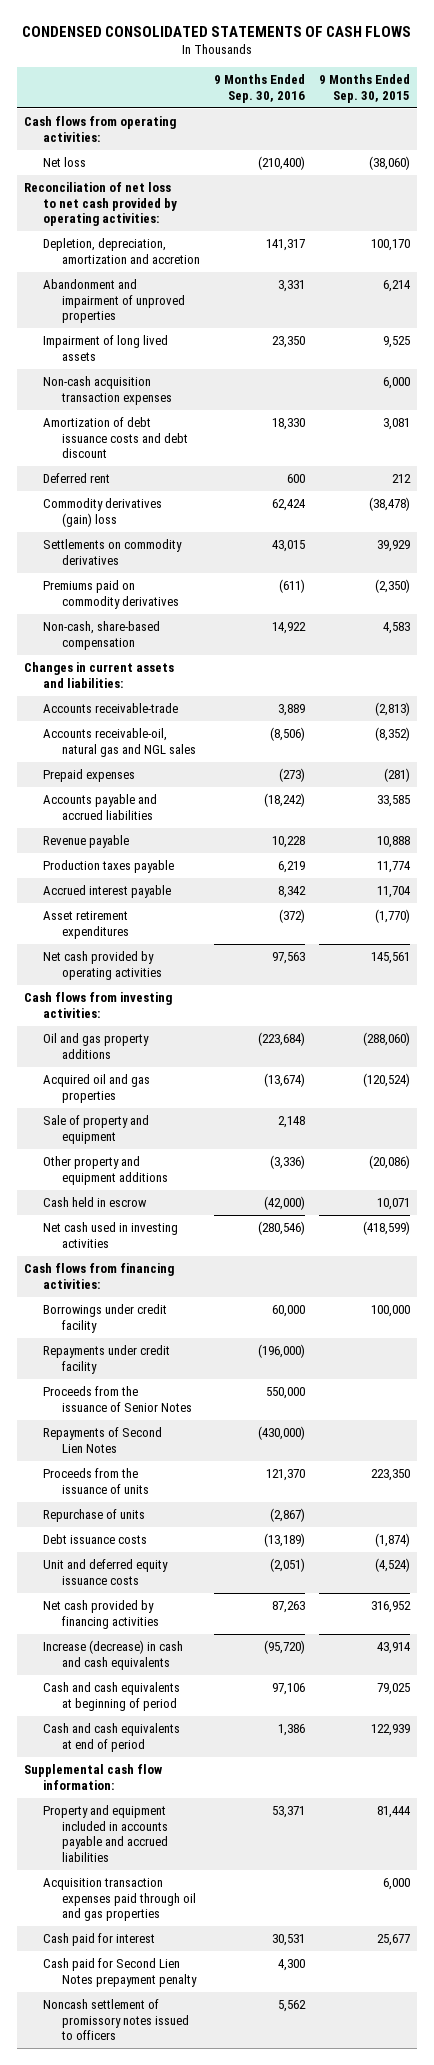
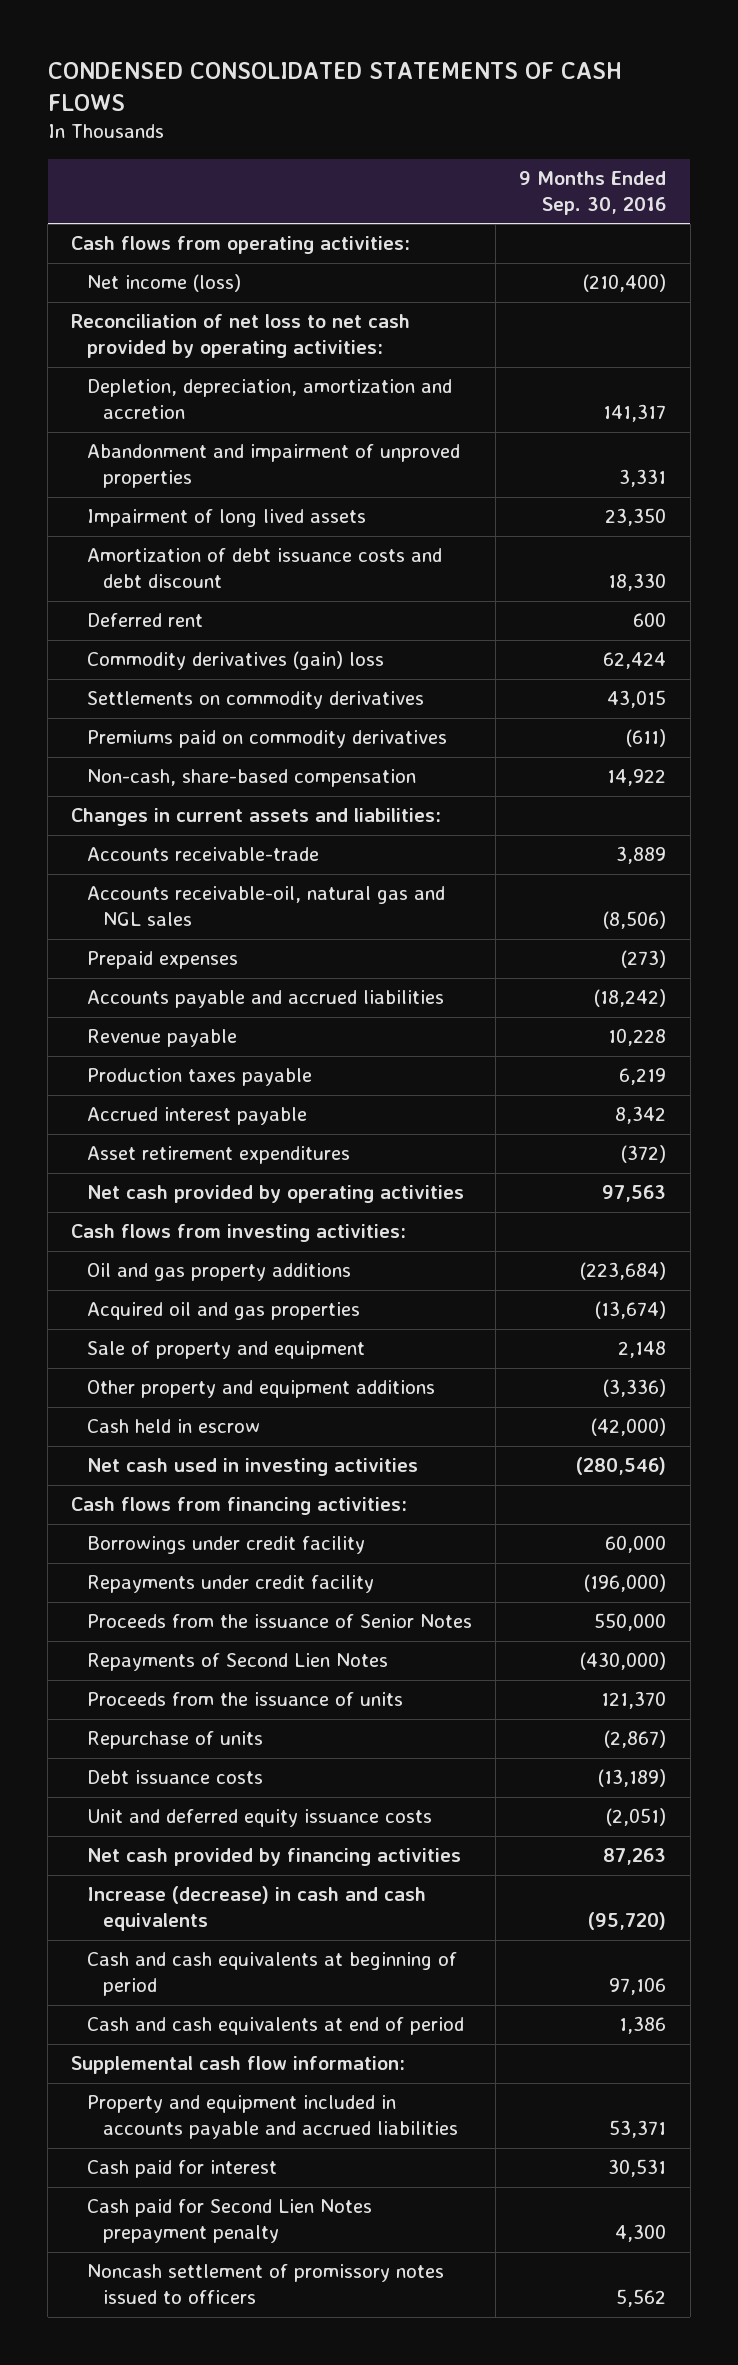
[319,74,411,103] 9 Months Ended Sep. 30, 2015 -> none
[42,157,86,168] Net loss -> [87,274,242,293] Net income (loss)
[42,376,173,405] Non-cash acquisition transaction expenses -> none
[42,1878,197,1922] Acquisition transaction expenses paid through oil and gas properties -> none

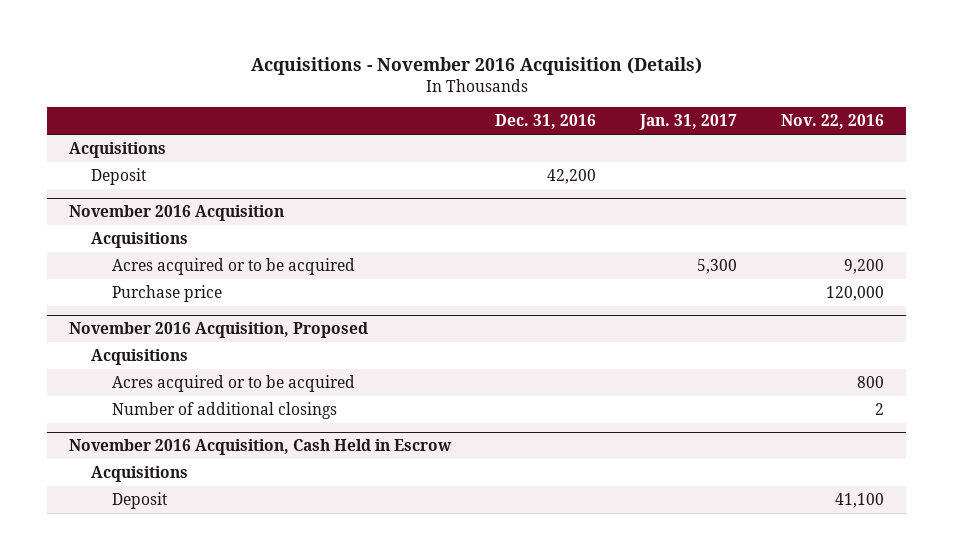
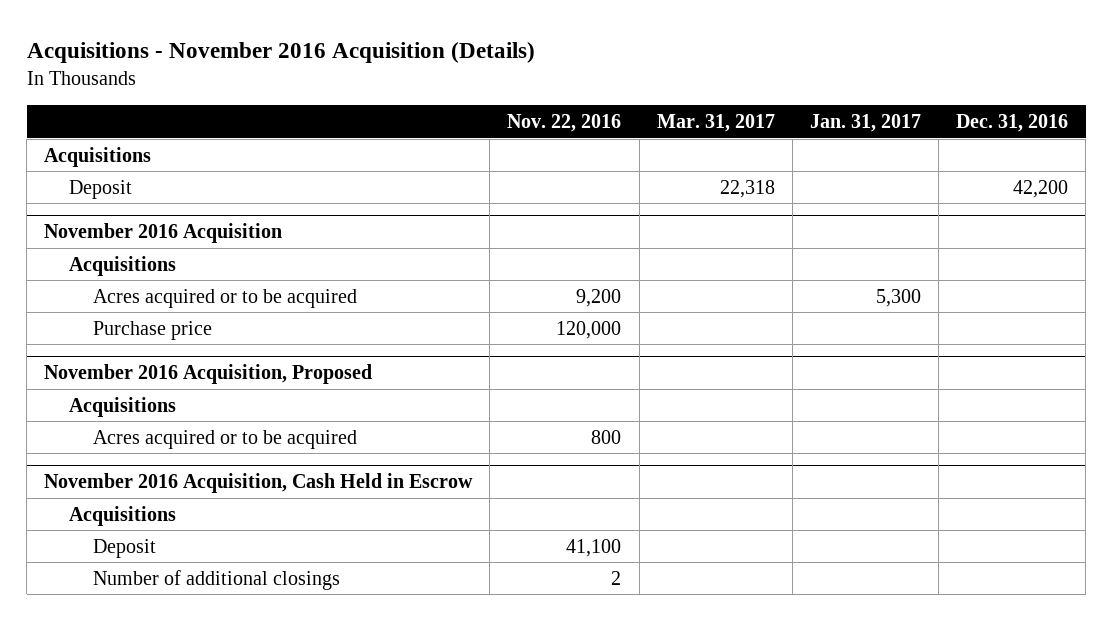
none -> [656,114,775,133] Mar. 31, 2017
[111,401,337,419] Number of additional closings -> none
none -> [93,569,341,590] Number of additional closings

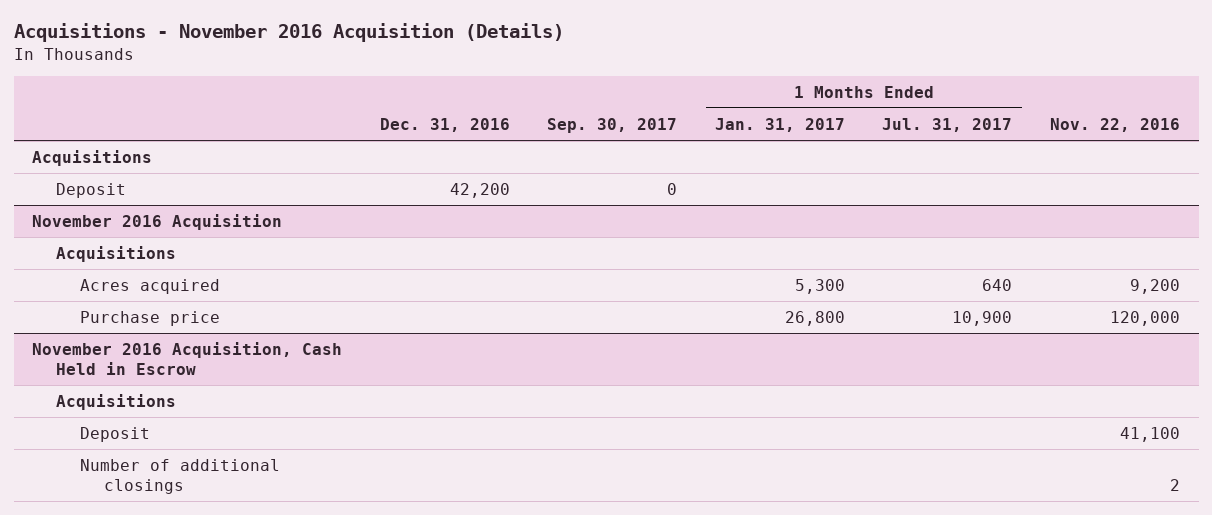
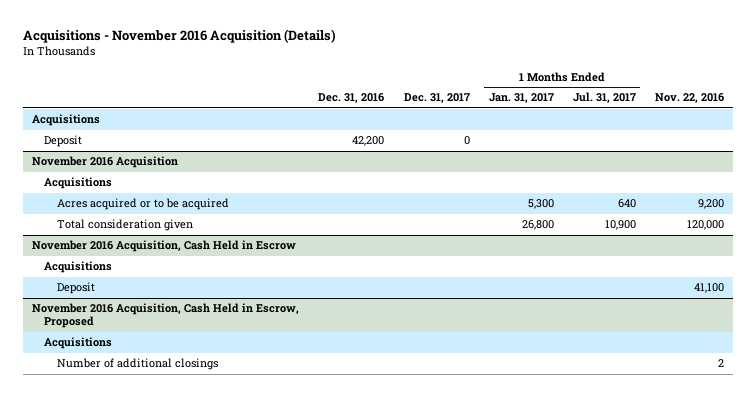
[547,117,678,133] Sep. 30, 2017 -> none
none -> [403,93,470,104] Dec. 31, 2017
[80,278,221,294] Acres acquired -> [56,198,229,211] Acres acquired or to be acquired
[80,310,221,326] Purchase price -> [56,219,193,232] Total consideration given
none -> [32,303,300,329] November 2016 Acquisition, Cash Held in Escrow, Proposed
none -> [44,337,113,350] Acquisitions

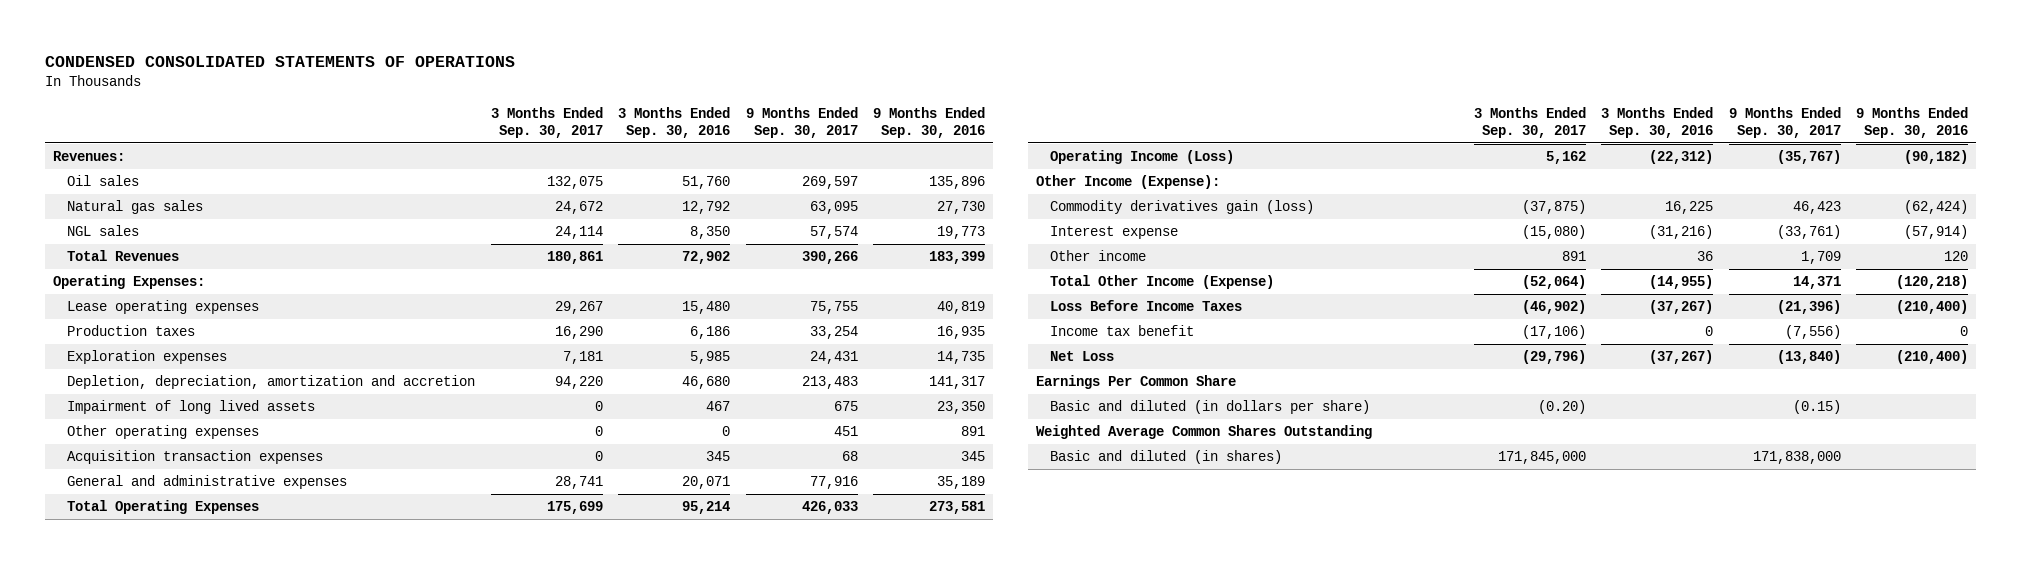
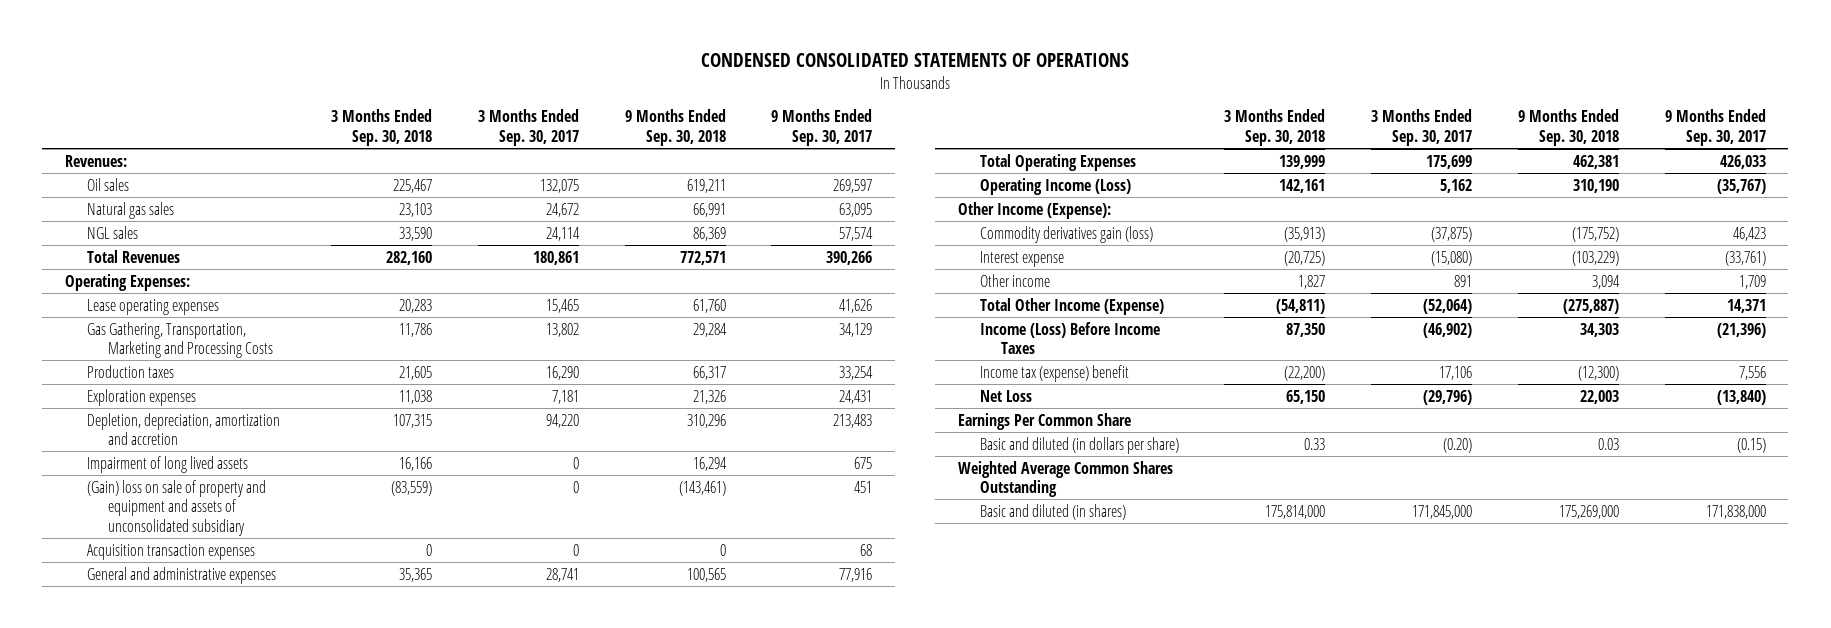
[618,106,731,138] 3 Months Ended Sep. 30, 2016 -> none
[872,106,985,138] 9 Months Ended Sep. 30, 2016 -> none
none -> [331,109,433,146] 3 Months Ended Sep. 30, 2018
none -> [624,109,726,146] 9 Months Ended Sep. 30, 2018
[554,301,603,315] 29,267 -> [546,298,580,313] 15,465
[809,301,858,315] 75,755 -> [839,298,873,313] 41,626
none -> [86,321,274,359] Gas Gathering, Transportation, Marketing and Processing Costs
[67,425,260,440] Other operating expenses -> [86,479,266,536] (Gain) loss on sale of property and equipment and assets of unconsolidated subsidiary
[1050,300,1243,312] Loss Before Income Taxes -> [979,321,1160,355] Income (Loss) Before Income Taxes
[1050,325,1195,337] Income tax benefit -> [979,364,1129,382] Income tax (expense) benefit
[1521,325,1586,340] (17,106) -> [1439,365,1473,380] 17,106
[1784,325,1841,340] (7,556) -> [1738,365,1766,380] 7,556

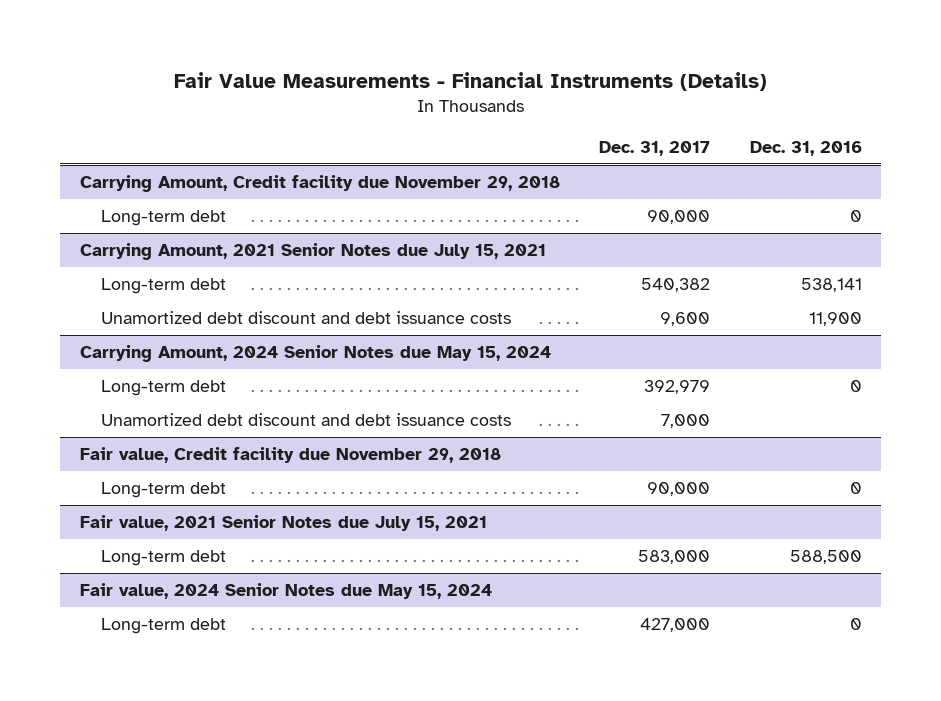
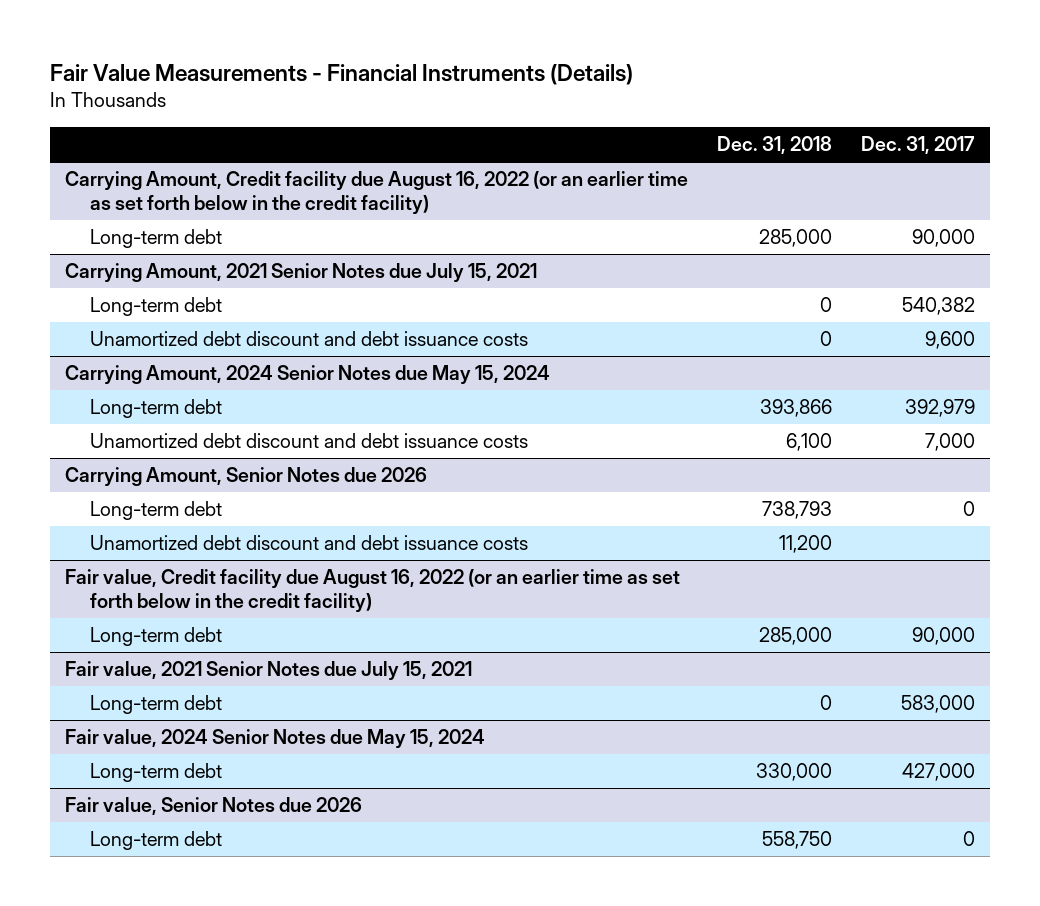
[749,140,862,156] Dec. 31, 2016 -> none
none -> [717,136,833,155] Dec. 31, 2018
[79,175,560,193] Carrying Amount, Credit facility due November 29, 2018 -> none
none -> [64,171,688,214] Carrying Amount, Credit facility due August 16, 2022 (or an earlier time as set forth below in the credit facility)
[79,447,501,464] Fair value, Credit facility due November 29, 2018 -> none
none -> [64,467,427,487] Carrying Amount, Senior Notes due 2026
none -> [89,501,222,521] Long-term debt
none -> [89,535,528,551] Unamortized debt discount and debt issuance costs
none -> [64,569,680,612] Fair value, Credit facility due August 16, 2022 (or an earlier time as set forth below in the credit facility)
none -> [64,797,362,816] Fair value, Senior Notes due 2026
none -> [89,831,222,851] Long-term debt

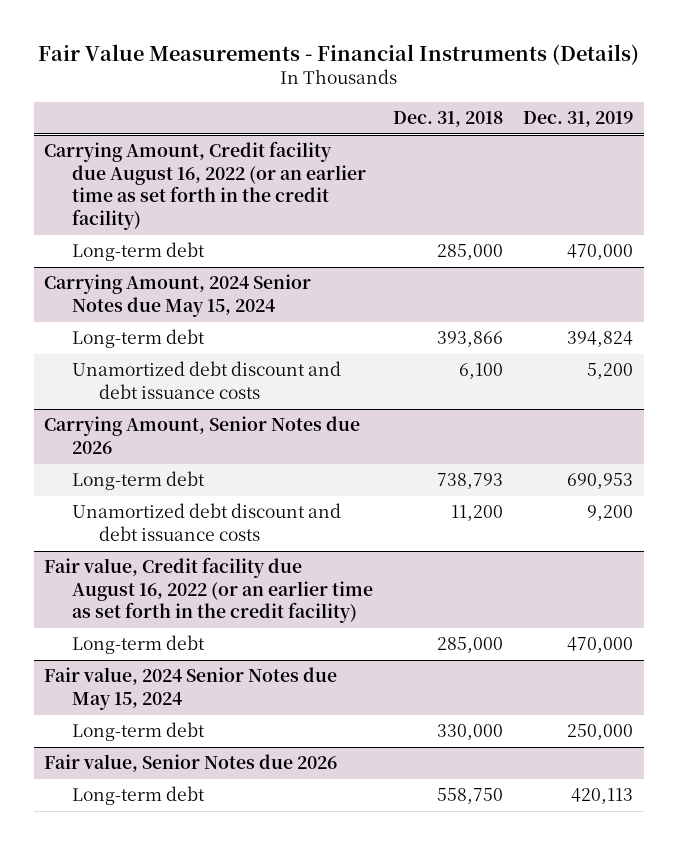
[861,136,976,155] Dec. 31, 2017 -> none
none -> [523,111,634,128] Dec. 31, 2019
[64,171,688,214] Carrying Amount, Credit facility due August 16, 2022 (or an earlier time as set forth below in the credit facility) -> [44,141,366,230] Carrying Amount, Credit facility due August 16, 2022 (or an earlier time as set forth in the credit facility)
[64,263,537,283] Carrying Amount, 2021 Senior Notes due July 15, 2021 -> none
[89,297,222,317] Long-term debt -> none
[89,331,528,347] Unamortized debt discount and debt issuance costs -> none
[64,569,680,612] Fair value, Credit facility due August 16, 2022 (or an earlier time as set forth below in the credit facility) -> [44,557,373,624] Fair value, Credit facility due August 16, 2022 (or an earlier time as set forth in the credit facility)
[64,661,472,681] Fair value, 2021 Senior Notes due July 15, 2021 -> none
[89,695,222,715] Long-term debt -> none

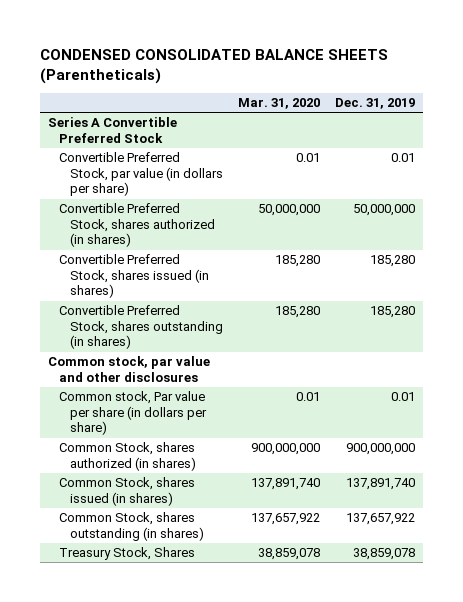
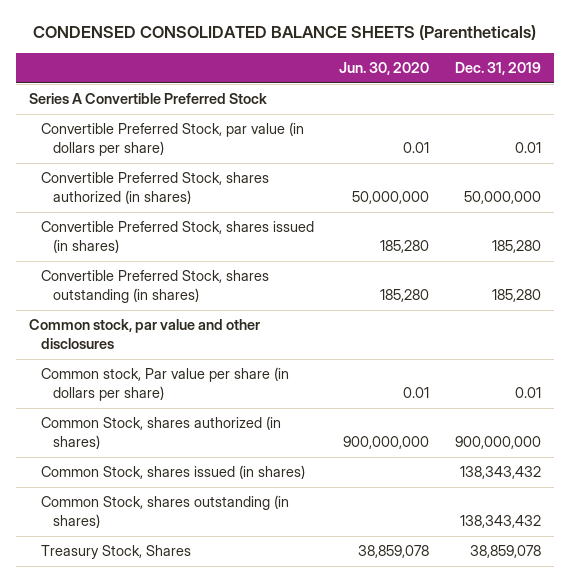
[237,98,320,110] Mar. 31, 2020 -> none
none -> [339,62,430,76] Jun. 30, 2020
[346,478,416,491] 137,891,740 -> [459,466,541,480] 138,343,432
[346,513,416,526] 137,657,922 -> [459,514,541,528] 138,343,432

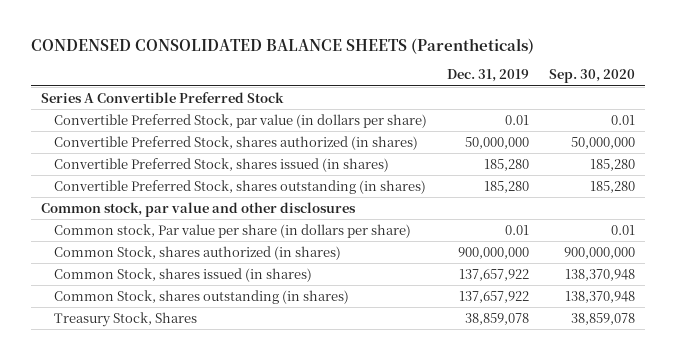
[339,62,430,76] Jun. 30, 2020 -> none
none -> [549,69,636,84] Sep. 30, 2020
[459,466,541,480] 138,343,432 -> [458,268,529,281] 137,657,922
[459,514,541,528] 138,343,432 -> [458,290,529,303] 137,657,922

